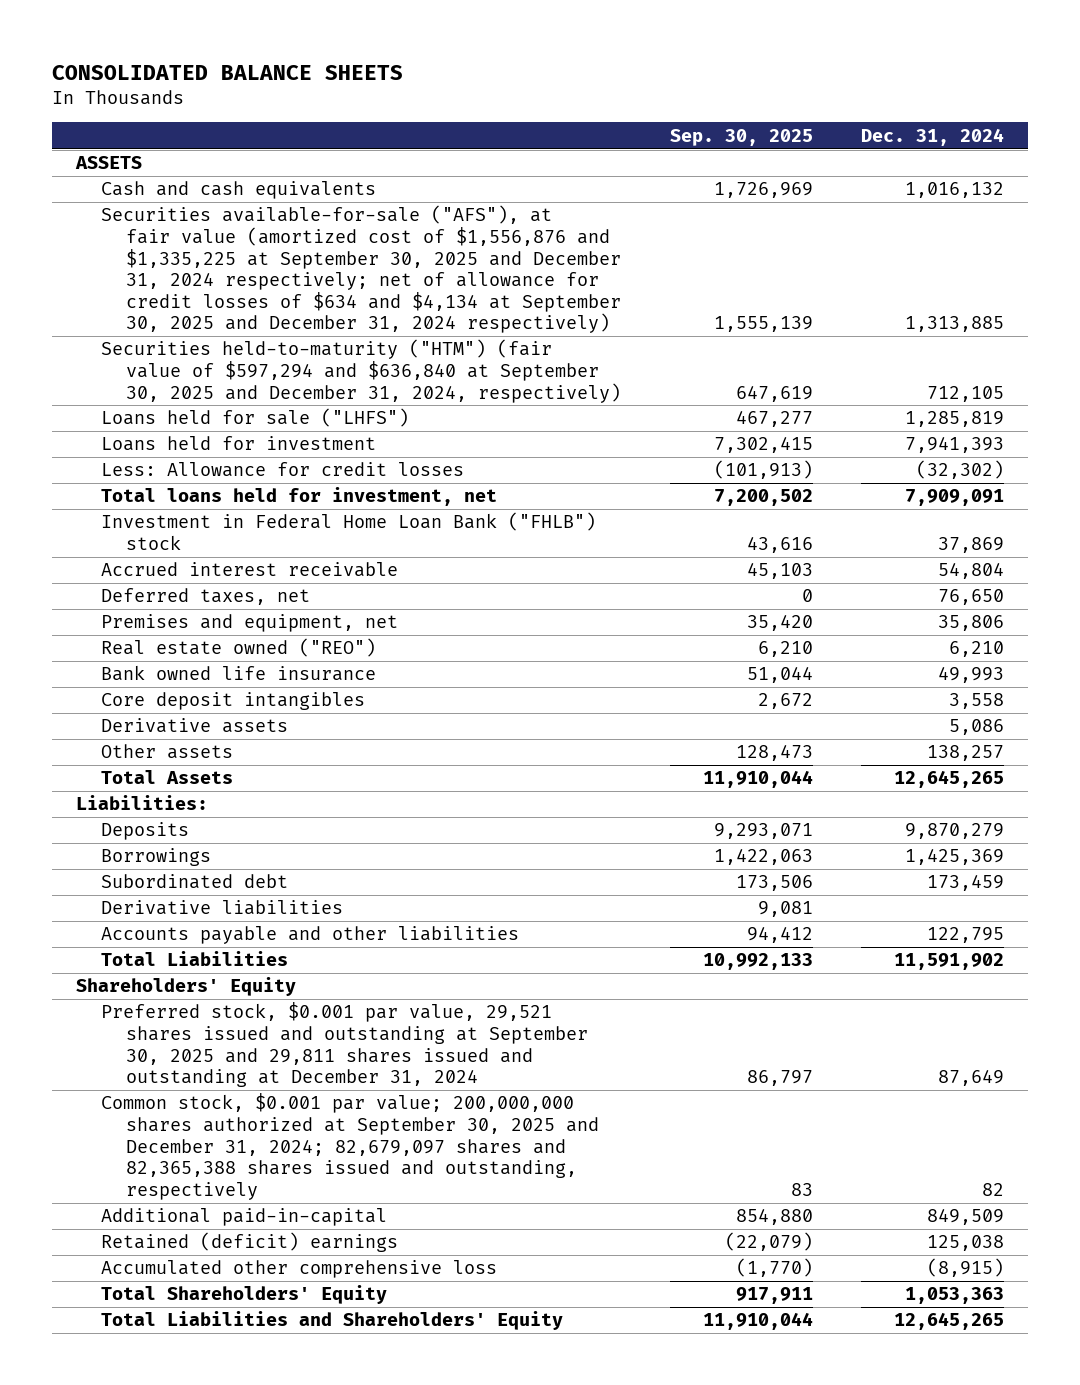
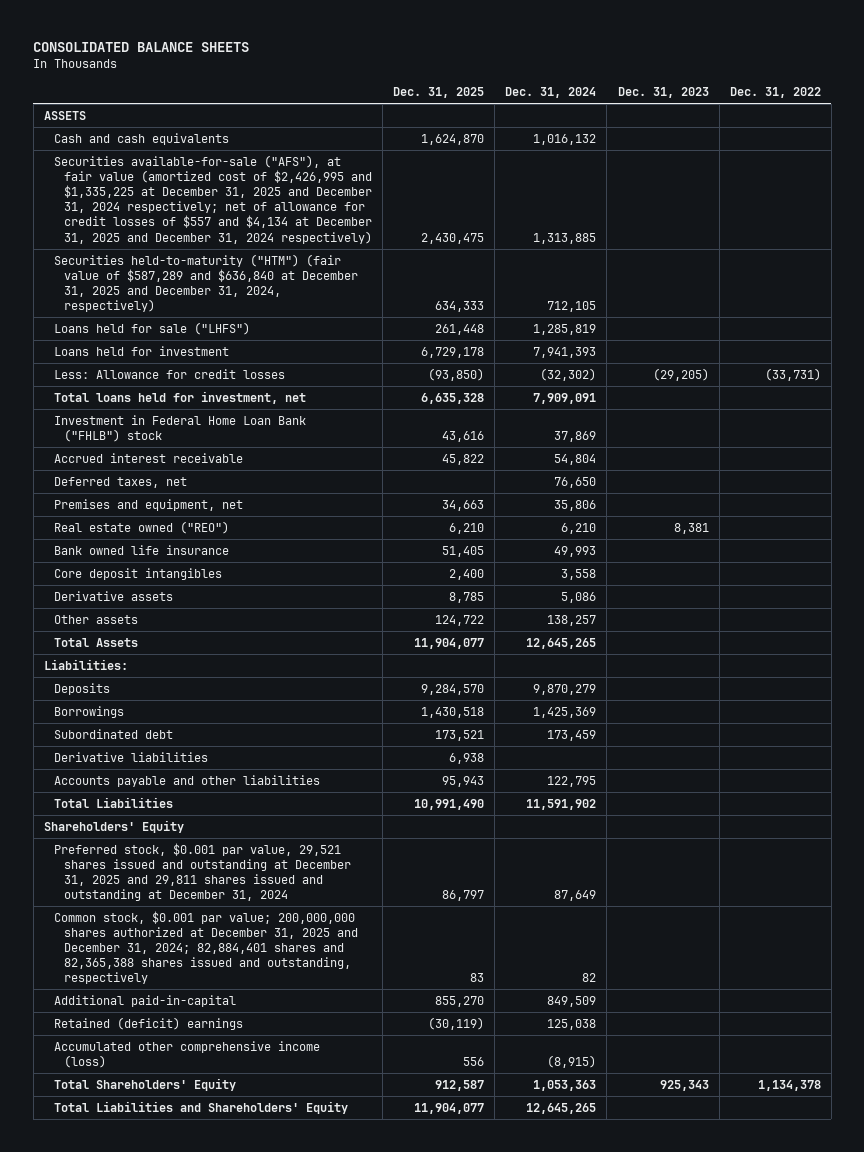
[669,128,813,146] Sep. 30, 2025 -> none
none -> [393,87,485,99] Dec. 31, 2025
none -> [617,87,709,99] Dec. 31, 2023
none -> [729,87,821,99] Dec. 31, 2022
[101,205,622,334] Securities available-for-sale ("AFS"), at fair value (amortized cost of $1,556,876 and $1,335,225 at September 30, 2025 and December 31, 2024 respectively; net of allowance for credit losses of $634 and $4,134 at September 30, 2025 and December 31, 2024 respectively) -> [53,154,373,244] Securities available-for-sale ("AFS"), at fair value (amortized cost of $2,426,995 and $1,335,225 at December 31, 2025 and December 31, 2024 respectively; net of allowance for credit losses of $557 and $4,134 at December 31, 2025 and December 31, 2024 respectively)
[101,339,622,403] Securities held-to-maturity ("HTM") (fair value of $597,294 and $636,840 at September 30, 2025 and December 31, 2024, respectively) -> [53,253,359,313] Securities held-to-maturity ("HTM") (fair value of $587,289 and $636,840 at December 31, 2025 and December 31, 2024, respectively)
[101,1002,589,1088] Preferred stock, $0.001 par value, 29,521 shares issued and outstanding at September 30, 2025 and 29,811 shares issued and outstanding at December 31, 2024 -> [53,842,352,902] Preferred stock, $0.001 par value, 29,521 shares issued and outstanding at December 31, 2025 and 29,811 shares issued and outstanding at December 31, 2024
[101,1093,600,1200] Common stock, $0.001 par value; 200,000,000 shares authorized at September 30, 2025 and December 31, 2024; 82,679,097 shares and 82,365,388 shares issued and outstanding, respectively -> [53,910,359,985] Common stock, $0.001 par value; 200,000,000 shares authorized at December 31, 2025 and December 31, 2024; 82,884,401 shares and 82,365,388 shares issued and outstanding, respectively
[101,1260,498,1279] Accumulated other comprehensive loss -> [53,1040,320,1068] Accumulated other comprehensive income (loss)

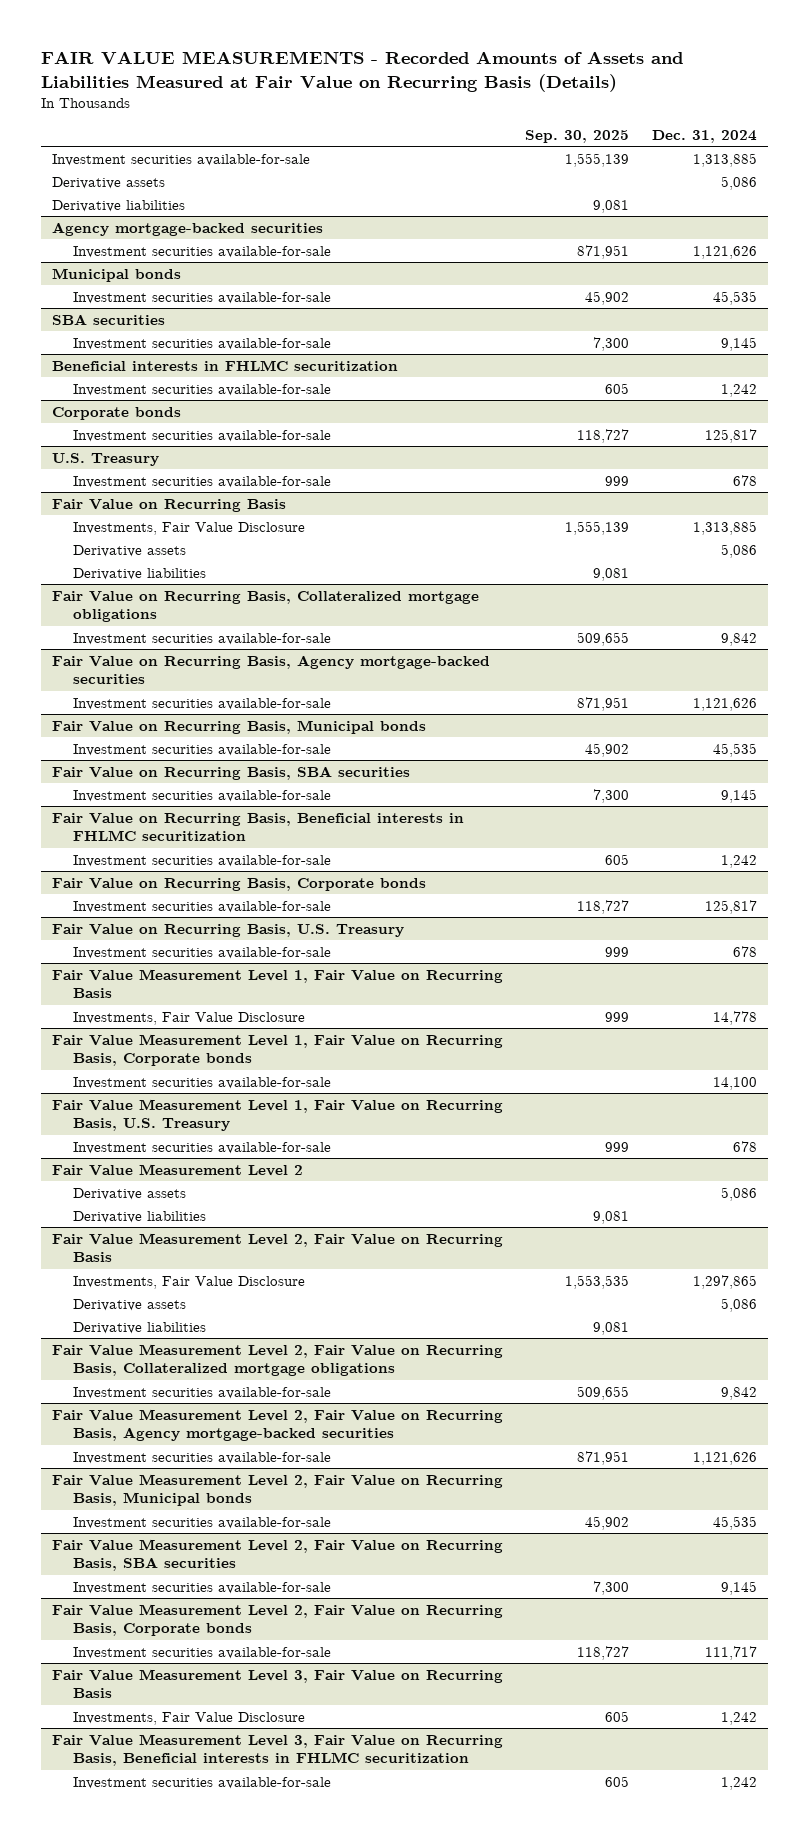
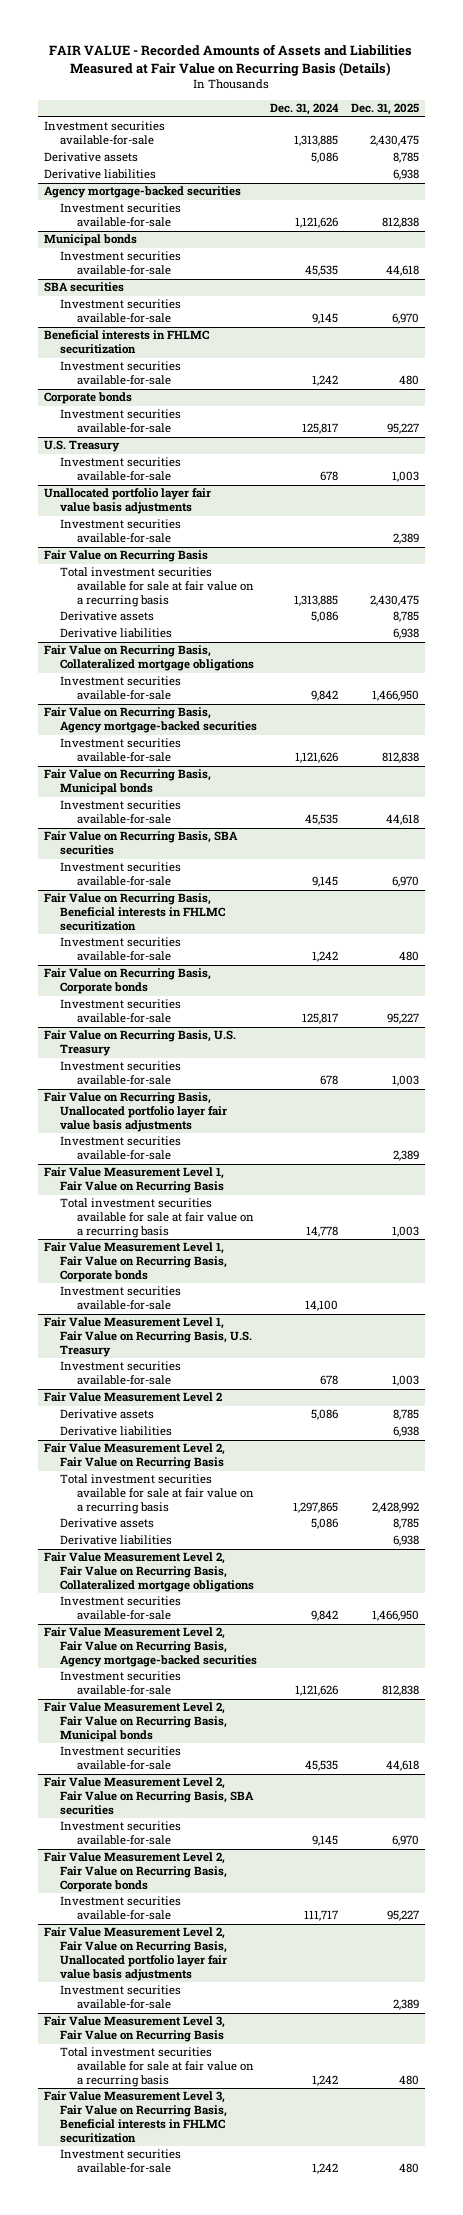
[40,51,683,92] FAIR VALUE MEASUREMENTS - Recorded Amounts of Assets and Liabilities Measured at Fair Value on Recurring Basis (Details) -> [49,44,413,77] FAIR VALUE - Recorded Amounts of Assets and Liabilities Measured at Fair Value on Recurring Basis (Details)
[525,129,630,143] Sep. 30, 2025 -> none
none -> [350,103,419,116] Dec. 31, 2025
none -> [43,488,211,515] Unallocated portfolio layer fair value basis adjustments
none -> [60,519,182,544] Investment securities available-for-sale
[72,521,305,535] Investments, Fair Value Disclosure -> [60,567,254,608] Total investment securities available for sale at fair value on a recurring basis
none -> [43,1092,228,1133] Fair Value on Recurring Basis, Unallocated portfolio layer fair value basis adjustments
none -> [60,1136,182,1161] Investment securities available-for-sale
[72,1011,305,1025] Investments, Fair Value Disclosure -> [60,1198,254,1239] Total investment securities available for sale at fair value on a recurring basis
[72,1275,305,1289] Investments, Fair Value Disclosure -> [60,1474,254,1515] Total investment securities available for sale at fair value on a recurring basis
none -> [43,1927,228,1981] Fair Value Measurement Level 2, Fair Value on Recurring Basis, Unallocated portfolio layer fair value basis adjustments
none -> [60,1985,182,2010] Investment securities available-for-sale
[72,1711,305,1725] Investments, Fair Value Disclosure -> [60,2047,254,2088] Total investment securities available for sale at fair value on a recurring basis

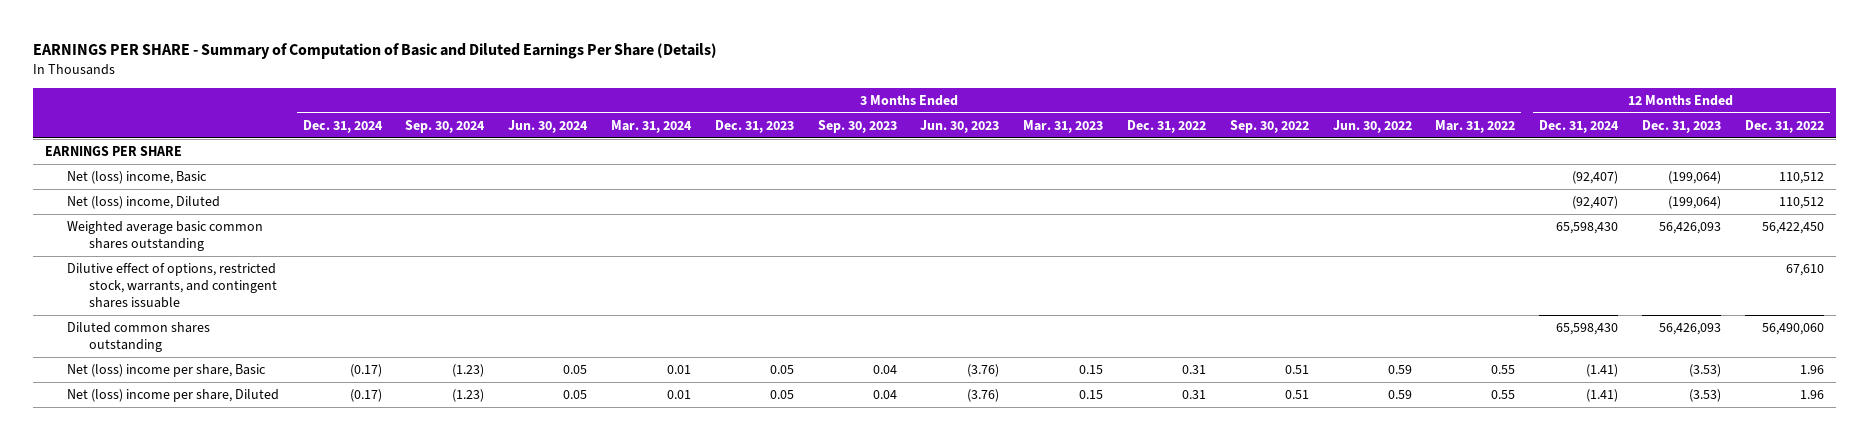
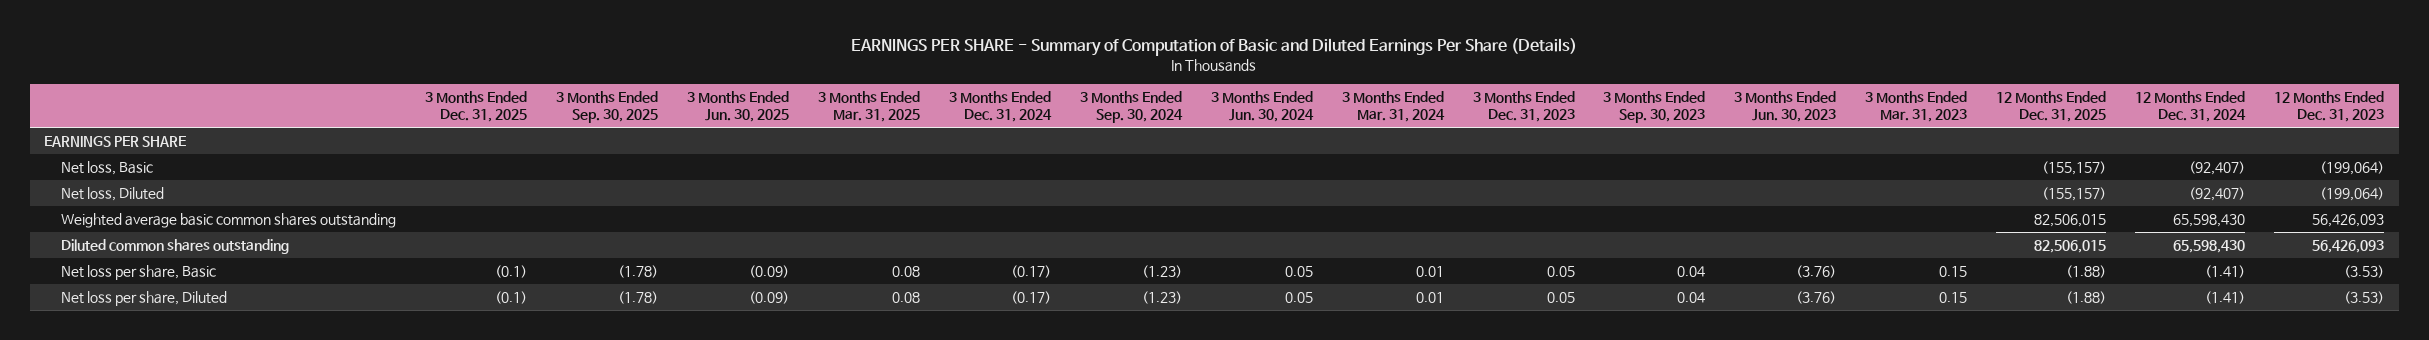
[1127,119,1207,133] Dec. 31, 2022 -> none
[1229,119,1309,133] Sep. 30, 2022 -> none
[1332,119,1412,133] Jun. 30, 2022 -> none
[1435,119,1516,133] Mar. 31, 2022 -> none
[1744,119,1824,133] Dec. 31, 2022 -> none
none -> [424,90,527,123] 3 Months Ended Dec. 31, 2025
none -> [555,90,658,124] 3 Months Ended Sep. 30, 2025
none -> [686,90,789,123] 3 Months Ended Jun. 30, 2025
none -> [817,90,920,123] 3 Months Ended Mar. 31, 2025
none -> [1996,90,2107,123] 12 Months Ended Dec. 31, 2025
[66,171,207,185] Net (loss) income, Basic -> [60,160,153,175] Net loss, Basic
[66,196,220,210] Net (loss) income, Diluted -> [60,186,164,201] Net loss, Diluted
[66,263,277,309] Dilutive effect of options, restricted stock, warrants, and contingent shares issuable -> none
[66,364,266,378] Net (loss) income per share, Basic -> [60,264,216,280] Net loss per share, Basic
[66,389,279,403] Net (loss) income per share, Diluted -> [60,290,227,306] Net loss per share, Diluted

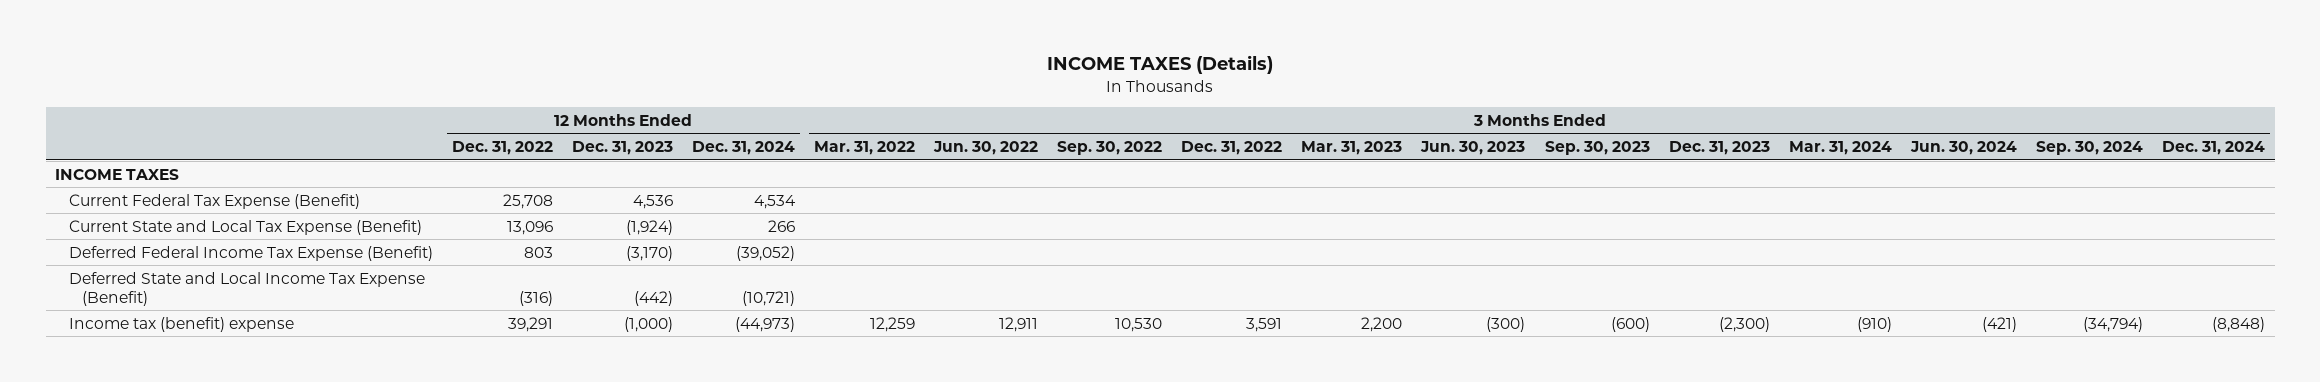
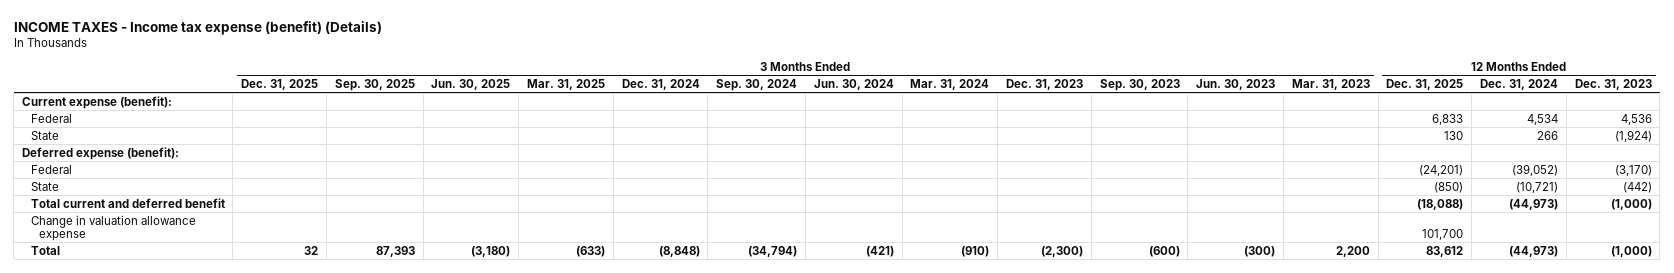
[1047,55,1274,75] INCOME TAXES (Details) -> [13,20,382,35] INCOME TAXES - Income tax expense (benefit) (Details)
[451,141,553,156] Dec. 31, 2022 -> none
[814,141,916,156] Mar. 31, 2022 -> none
[933,141,1039,156] Jun. 30, 2022 -> none
[1057,141,1163,156] Sep. 30, 2022 -> none
[1181,141,1283,156] Dec. 31, 2022 -> none
none -> [241,79,319,91] Dec. 31, 2025
none -> [334,79,415,92] Sep. 30, 2025
none -> [431,79,511,91] Jun. 30, 2025
none -> [526,79,605,91] Mar. 31, 2025
none -> [1386,79,1464,91] Dec. 31, 2025
[55,168,180,180] INCOME TAXES -> none
none -> [21,95,172,109] Current expense (benefit):
[68,193,360,209] Current Federal Tax Expense (Benefit) -> [30,113,72,123] Federal
[68,219,422,235] Current State and Local Tax Expense (Benefit) -> [30,130,59,140] State
none -> [21,146,179,160] Deferred expense (benefit):
[68,245,433,261] Deferred Federal Income Tax Expense (Benefit) -> [30,164,72,174] Federal
[68,271,425,306] Deferred State and Local Income Tax Expense (Benefit) -> [30,181,59,191] State
none -> [30,197,225,208] Total current and deferred benefit
none -> [30,214,196,242] Change in valuation allowance expense
[68,316,294,332] Income tax (benefit) expense -> [30,245,60,255] Total

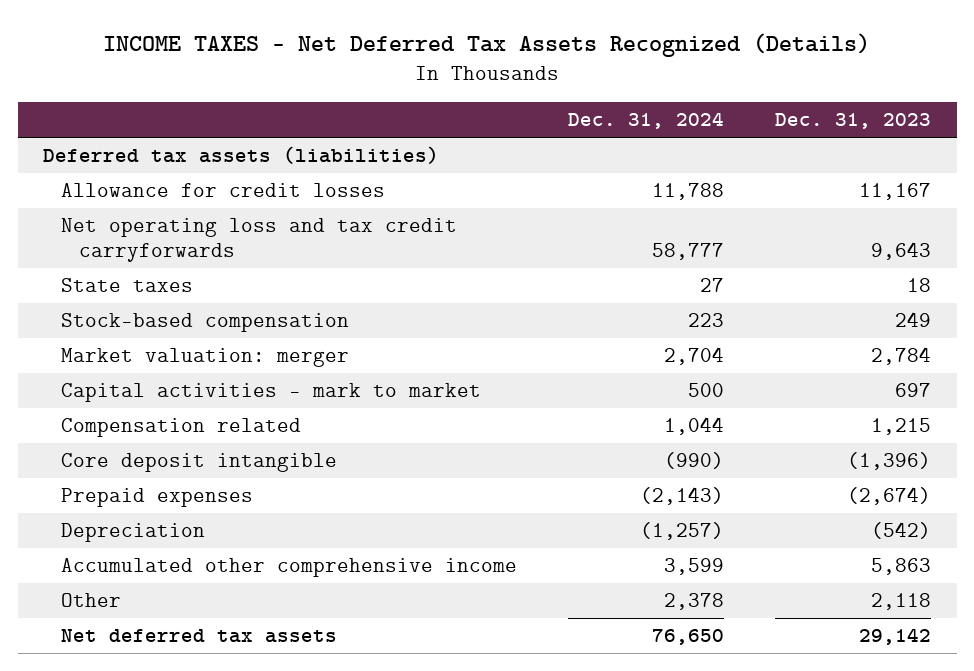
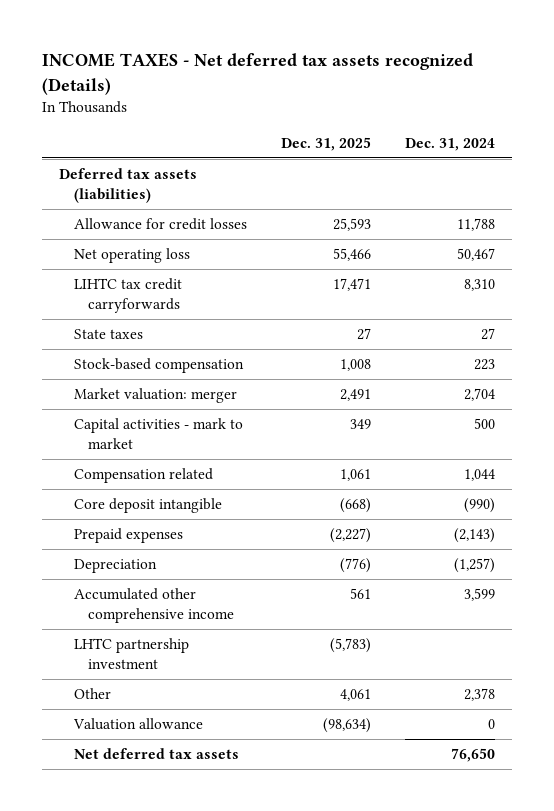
[103,33,871,58] INCOME TAXES - Net Deferred Tax Assets Recognized (Details) -> [41,53,473,95] INCOME TAXES - Net deferred tax assets recognized (Details)
[775,113,932,130] Dec. 31, 2023 -> none
none -> [280,136,371,151] Dec. 31, 2025
[61,218,458,263] Net operating loss and tax credit carryforwards -> [73,248,190,264] Net operating loss
[652,243,725,261] 58,777 -> [456,248,495,262] 50,467
none -> [73,278,182,314] LIHTC tax credit carryforwards
none -> [73,638,189,670] LHTC partnership investment
none -> [72,718,203,731] Valuation allowance

